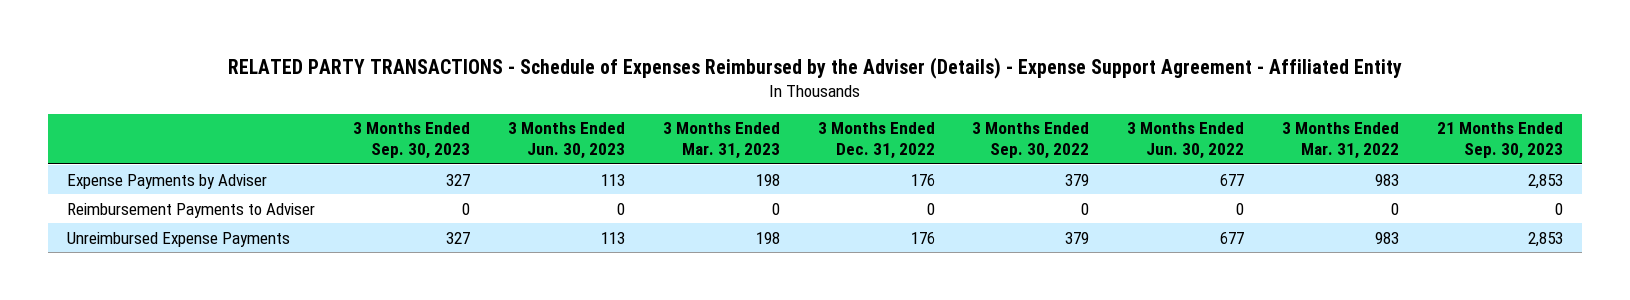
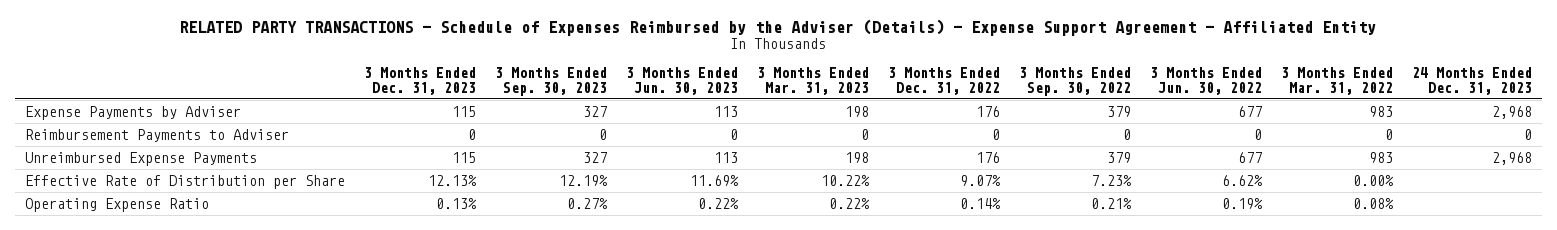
[1437,122,1564,160] 21 Months Ended Sep. 30, 2023 -> none
none -> [363,66,476,95] 3 Months Ended Dec. 31, 2023
none -> [1412,66,1533,95] 24 Months Ended Dec. 31, 2023
none -> [24,174,345,189] Effective Rate of Distribution per Share
none -> [24,197,209,212] Operating Expense Ratio

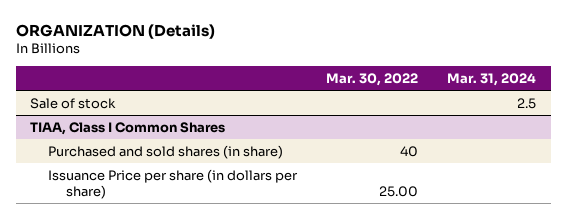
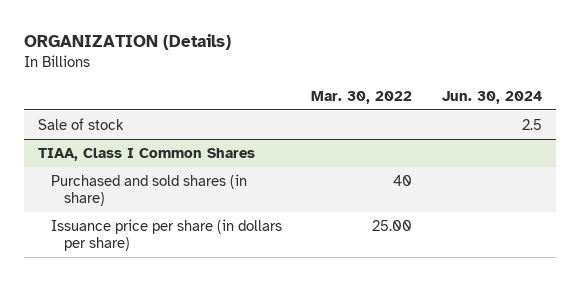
[447,72,537,86] Mar. 31, 2024 -> none
none -> [441,91,542,105] Jun. 30, 2024
[48,168,299,200] Issuance Price per share (in dollars per share) -> [51,218,283,252] Issuance price per share (in dollars per share)

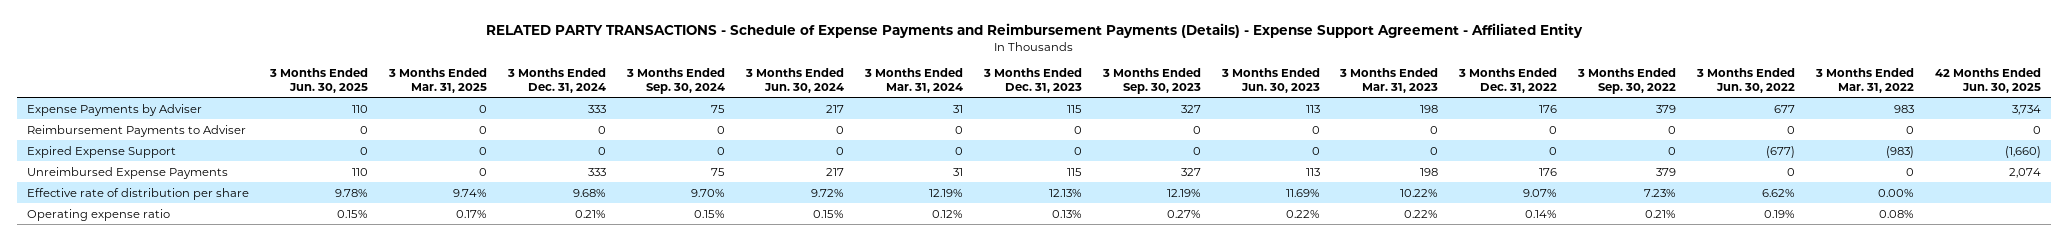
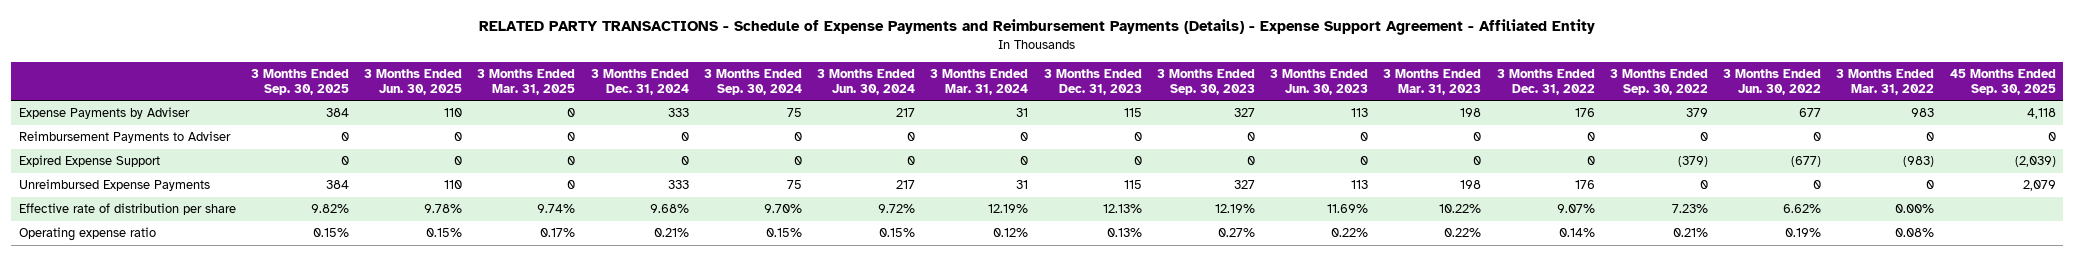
[1934,68,2041,93] 42 Months Ended Jun. 30, 2025 -> none
none -> [250,68,349,95] 3 Months Ended Sep. 30, 2025
none -> [1949,68,2056,95] 45 Months Ended Sep. 30, 2025
[1668,146,1677,155] 0 -> [1677,156,1708,168] (379)
[1656,167,1677,176] 379 -> [1699,180,1708,190] 0

